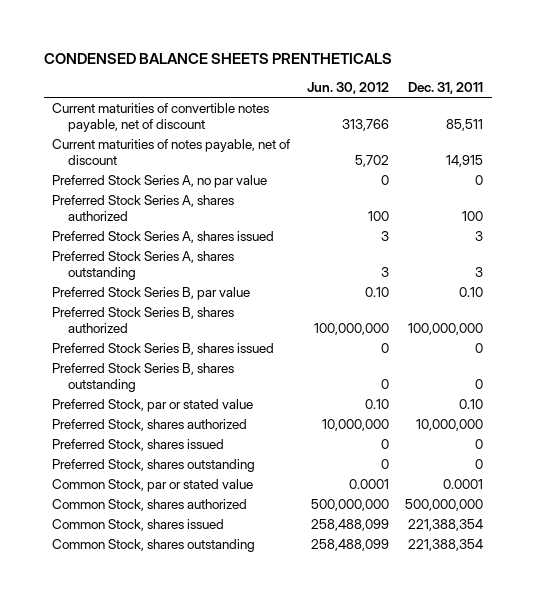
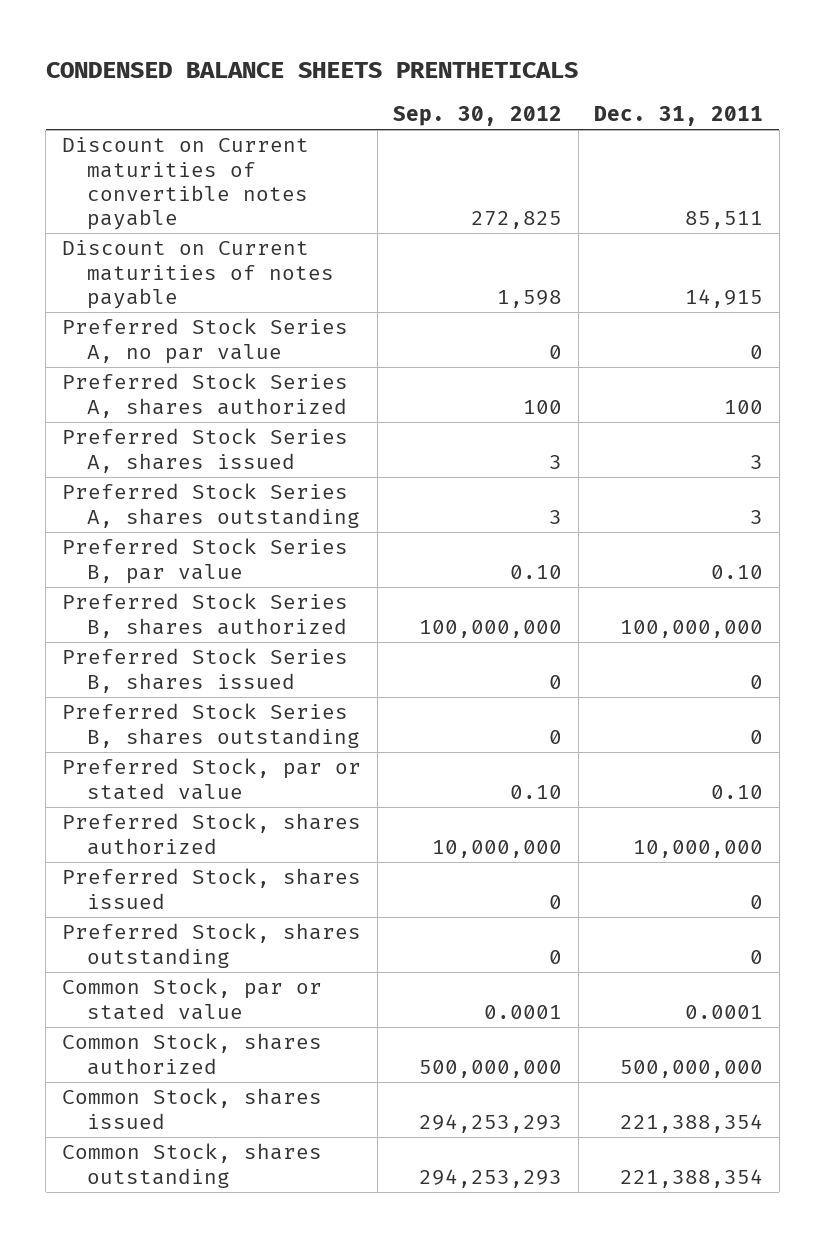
[306,82,389,95] Jun. 30, 2012 -> none
none -> [393,105,563,126] Sep. 30, 2012
[51,102,269,133] Current maturities of convertible notes payable, net of discount -> [62,137,310,230] Discount on Current maturities of convertible notes payable
[51,138,290,166] Current maturities of notes payable, net of discount -> [62,240,334,309] Discount on Current maturities of notes payable

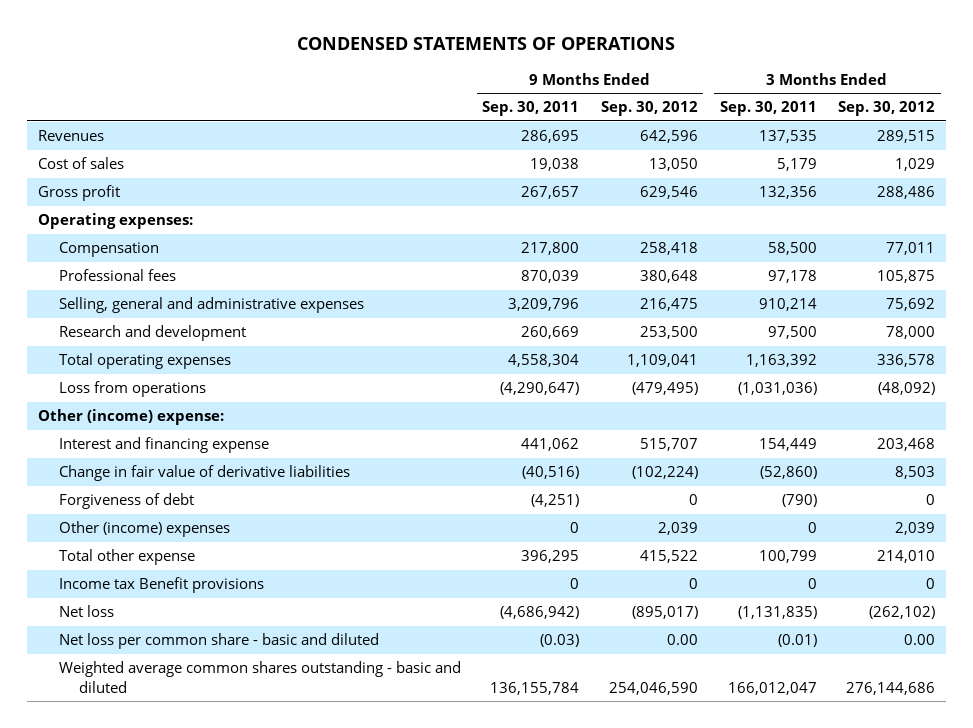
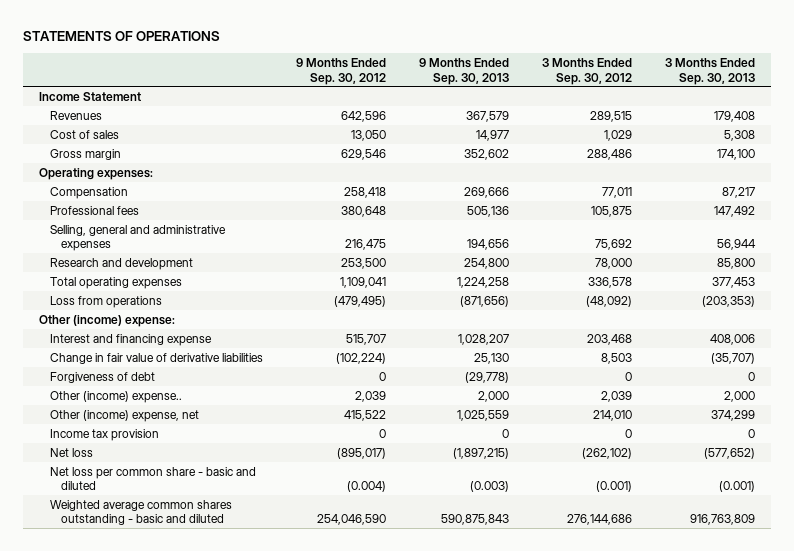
[297,37,676,51] CONDENSED STATEMENTS OF OPERATIONS -> [22,31,220,42] STATEMENTS OF OPERATIONS
[482,101,580,117] Sep. 30, 2011 -> none
[719,101,817,117] Sep. 30, 2011 -> none
none -> [418,57,509,85] 9 Months Ended Sep. 30, 2013
none -> [664,57,755,85] 3 Months Ended Sep. 30, 2013
none -> [39,91,142,101] Income Statement
[37,185,120,202] Gross profit -> [50,148,122,160] Gross margin
[58,521,230,538] Other (income) expenses -> [50,390,183,403] Other (income) expense..
[58,549,195,566] Total other expense -> [50,409,200,422] Other (income) expense, net
[58,577,264,594] Income tax Benefit provisions -> [50,428,160,441] Income tax provision
[666,634,698,646] 0.00 -> [347,481,387,493] (0.004)
[904,634,936,646] 0.00 -> [595,481,632,493] (0.001)

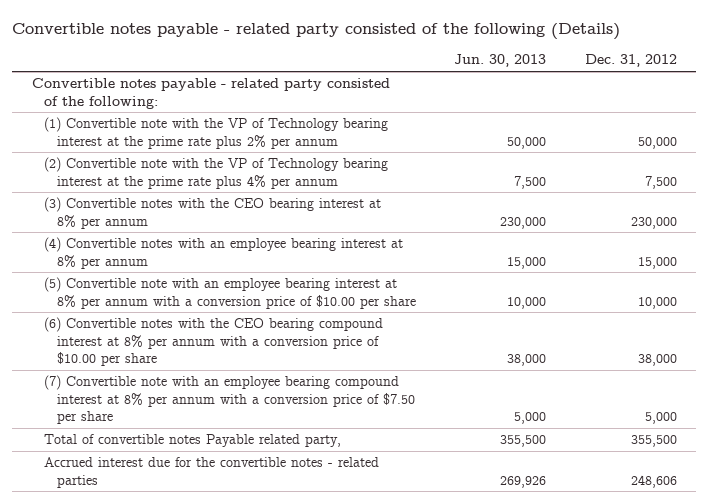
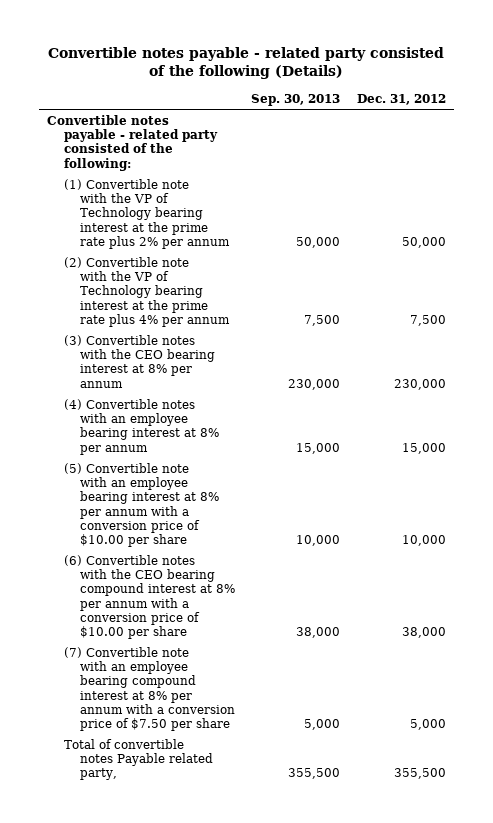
[454,54,547,68] Jun. 30, 2013 -> none
none -> [251,93,341,106] Sep. 30, 2013
[44,457,380,488] Accrued interest due for the convertible notes - related parties -> none

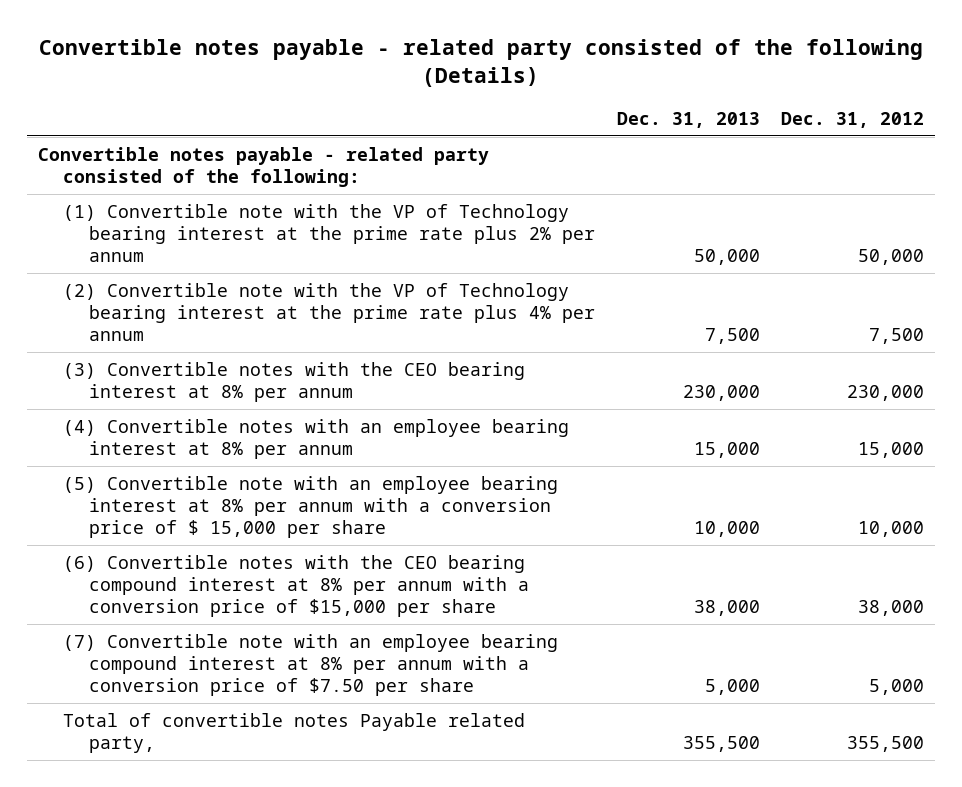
[251,93,341,106] Sep. 30, 2013 -> none
none -> [616,112,760,129] Dec. 31, 2013
[63,463,220,547] (5) Convertible note with an employee bearing interest at 8% per annum with a conversion price of $10.00 per share -> [63,475,559,539] (5) Convertible note with an employee bearing interest at 8% per annum with a conversion price of $ 15,000 per share
[63,555,236,639] (6) Convertible notes with the CEO bearing compound interest at 8% per annum with a conversion price of $10.00 per share -> [63,554,529,618] (6) Convertible notes with the CEO bearing compound interest at 8% per annum with a conversion price of $15,000 per share

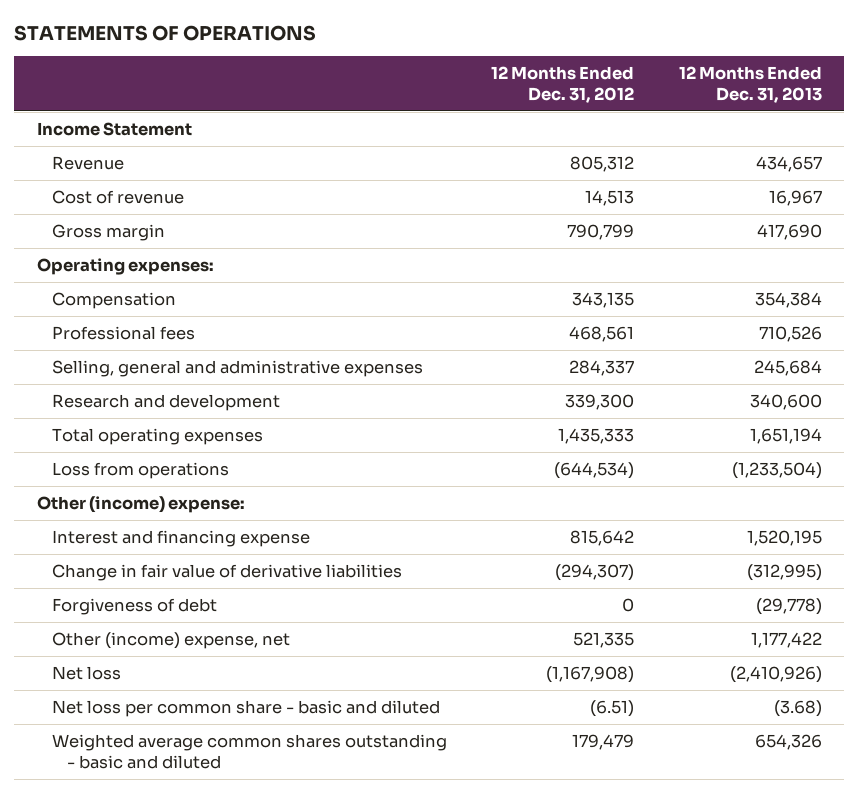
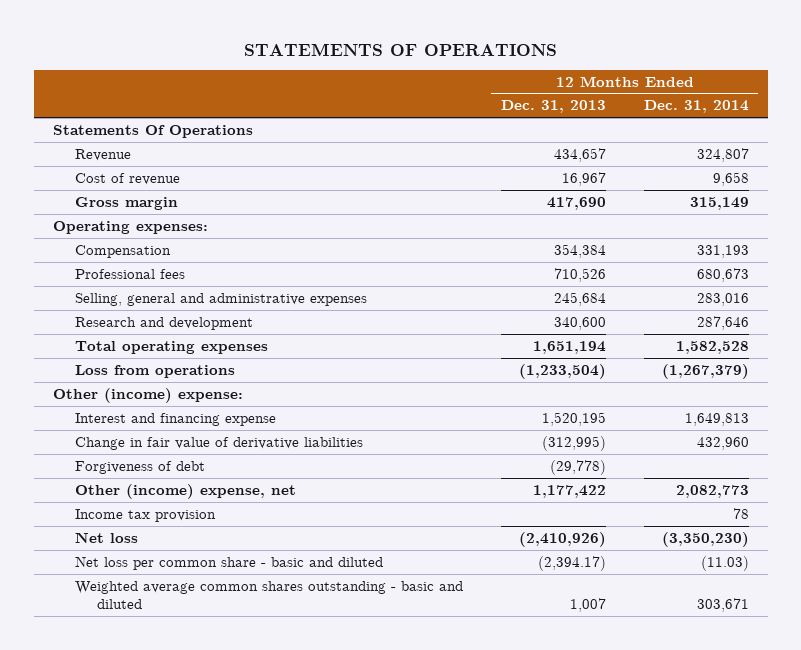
[491,65,635,103] 12 Months Ended Dec. 31, 2012 -> none
none -> [643,100,749,114] Dec. 31, 2014
[36,121,192,136] Income Statement -> none
none -> [52,124,253,138] Statements Of Operations
none -> [74,508,216,522] Income tax provision
[773,699,822,717] (3.68) -> [537,555,606,571] (2,394.17)
[754,733,822,750] 654,326 -> [569,597,606,612] 1,007

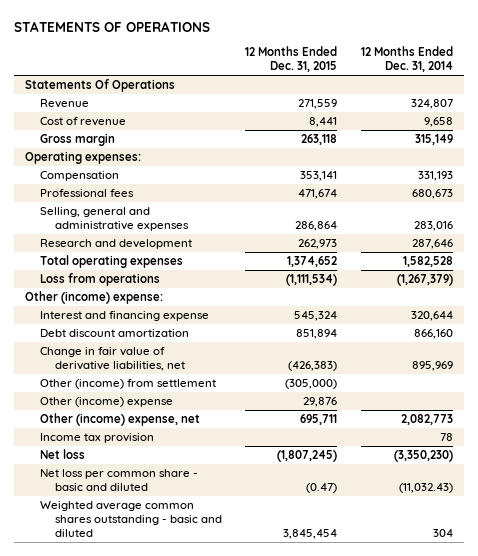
[500,100,606,114] Dec. 31, 2013 -> none
none -> [245,46,338,73] 12 Months Ended Dec. 31, 2015
[74,460,205,474] Forgiveness of debt -> none
[684,412,749,426] 1,649,813 -> [410,311,453,322] 320,644
none -> [40,329,190,338] Debt discount amortization
[74,436,363,450] Change in fair value of derivative liabilities -> [40,347,186,371] Change in fair value of derivative liabilities, net
[696,436,749,450] 432,960 -> [411,360,453,371] 895,969
none -> [40,379,217,390] Other (income) from settlement
none -> [40,397,174,408] Other (income) expense
[700,555,749,571] (11.03) -> [398,482,453,493] (11,032.43)
[696,597,749,612] 303,671 -> [432,528,453,537] 304

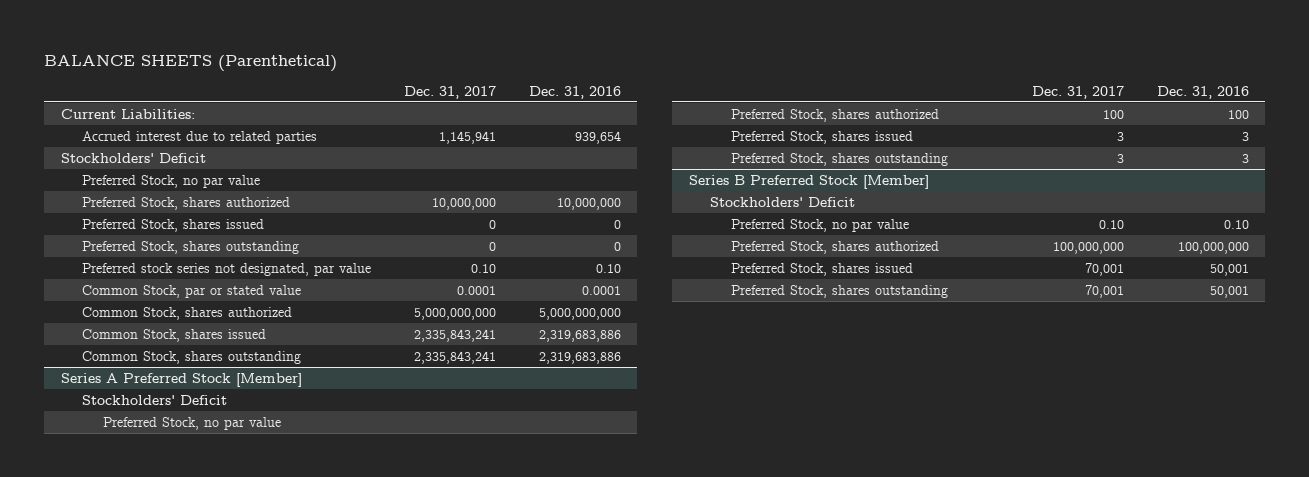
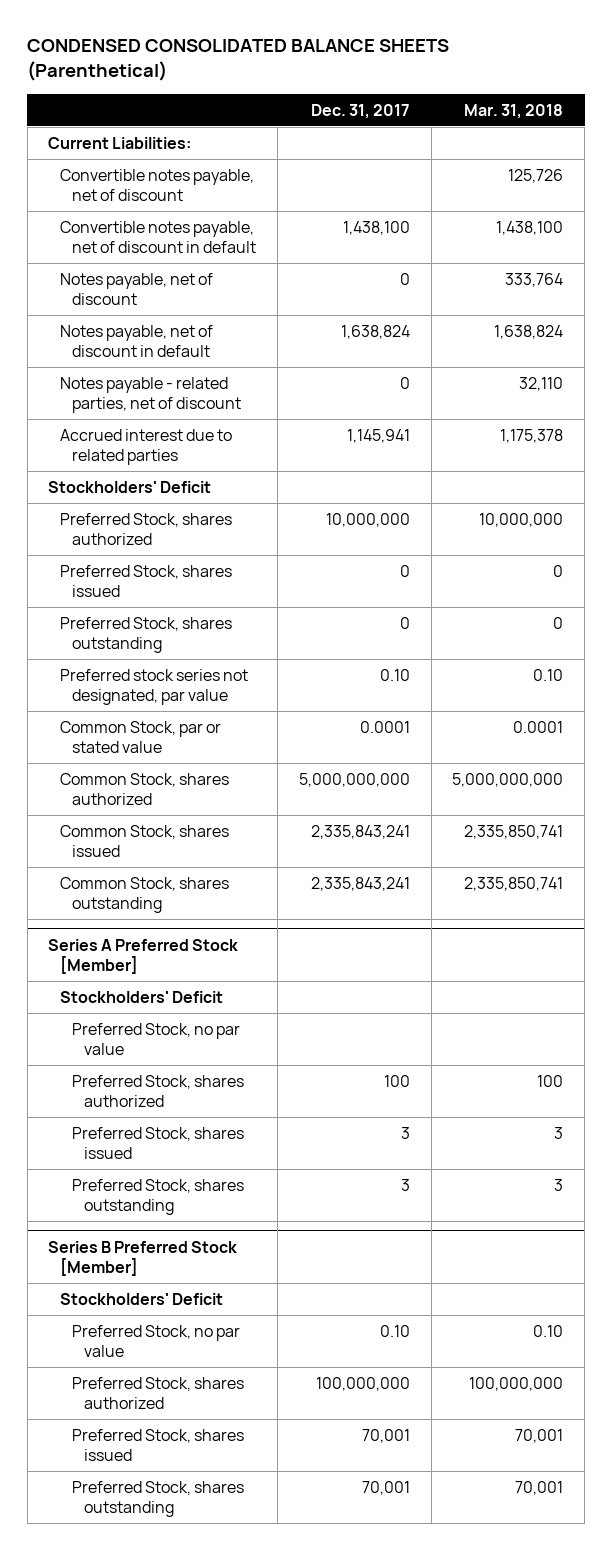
[44,55,338,73] BALANCE SHEETS (Parenthetical) -> [27,39,450,82] CONDENSED CONSOLIDATED BALANCE SHEETS (Parenthetical)
[528,85,621,99] Dec. 31, 2016 -> none
none -> [464,103,564,119] Mar. 31, 2018
none -> [60,169,255,202] Convertible notes payable, net of discount
none -> [60,221,257,254] Convertible notes payable, net of discount in default
none -> [60,273,214,306] Notes payable, net of discount
none -> [60,325,214,358] Notes payable, net of discount in default
none -> [60,377,242,414] Notes payable - related parties, net of discount
[81,174,260,188] Preferred Stock, no par value -> none

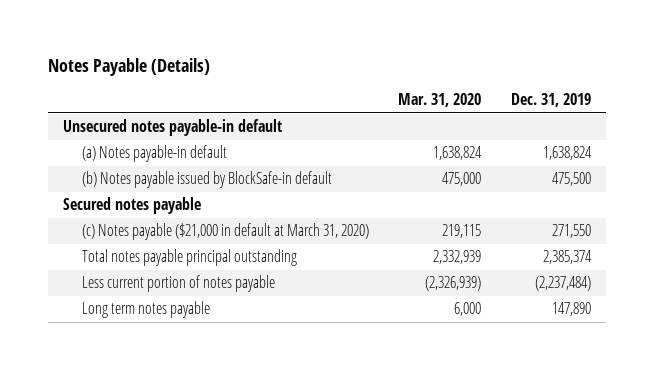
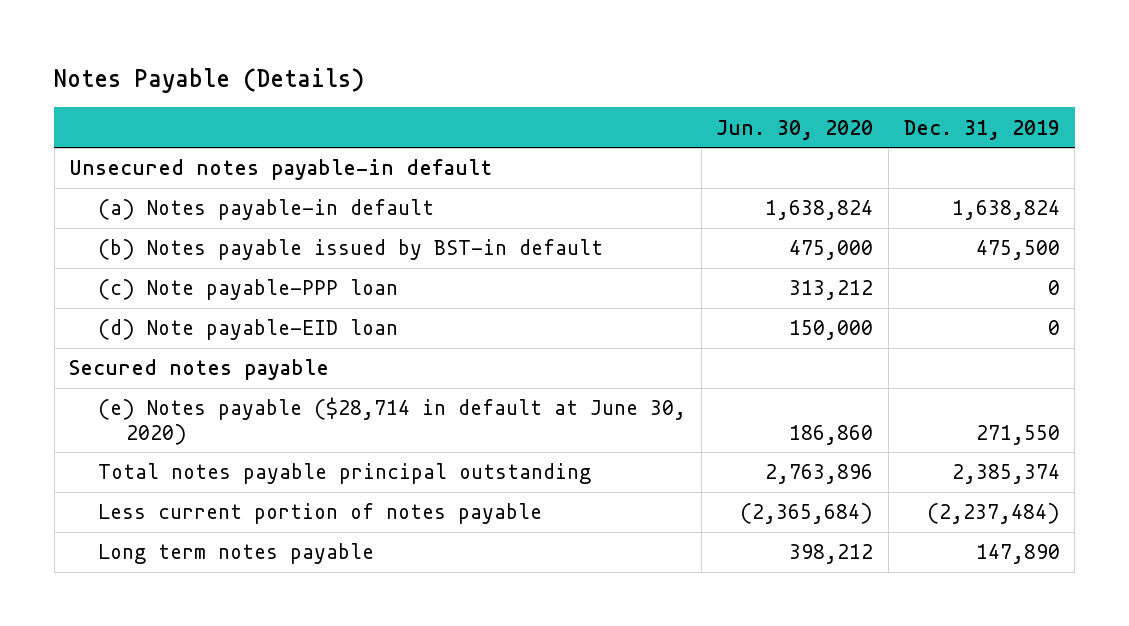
[398,93,482,108] Mar. 31, 2020 -> none
none -> [716,119,874,140] Jun. 30, 2020
[81,171,332,189] (b) Notes payable issued by BlockSafe-in default -> [97,239,603,261] (b) Notes payable issued by BST-in default
none -> [97,279,398,301] (c) Note payable-PPP loan
none -> [97,319,398,341] (d) Note payable-EID loan
[81,223,369,241] (c) Notes payable ($21,000 in default at March 31, 2020) -> [97,397,686,445] (e) Notes payable ($28,714 in default at June 30, 2020)

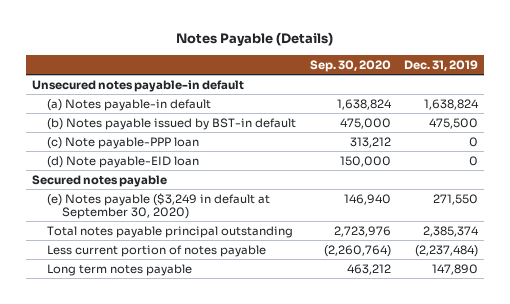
[716,119,874,140] Jun. 30, 2020 -> none
none -> [309,59,391,72] Sep. 30, 2020
[97,397,686,445] (e) Notes payable ($28,714 in default at June 30, 2020) -> [47,192,271,220] (e) Notes payable ($3,249 in default at September 30, 2020)

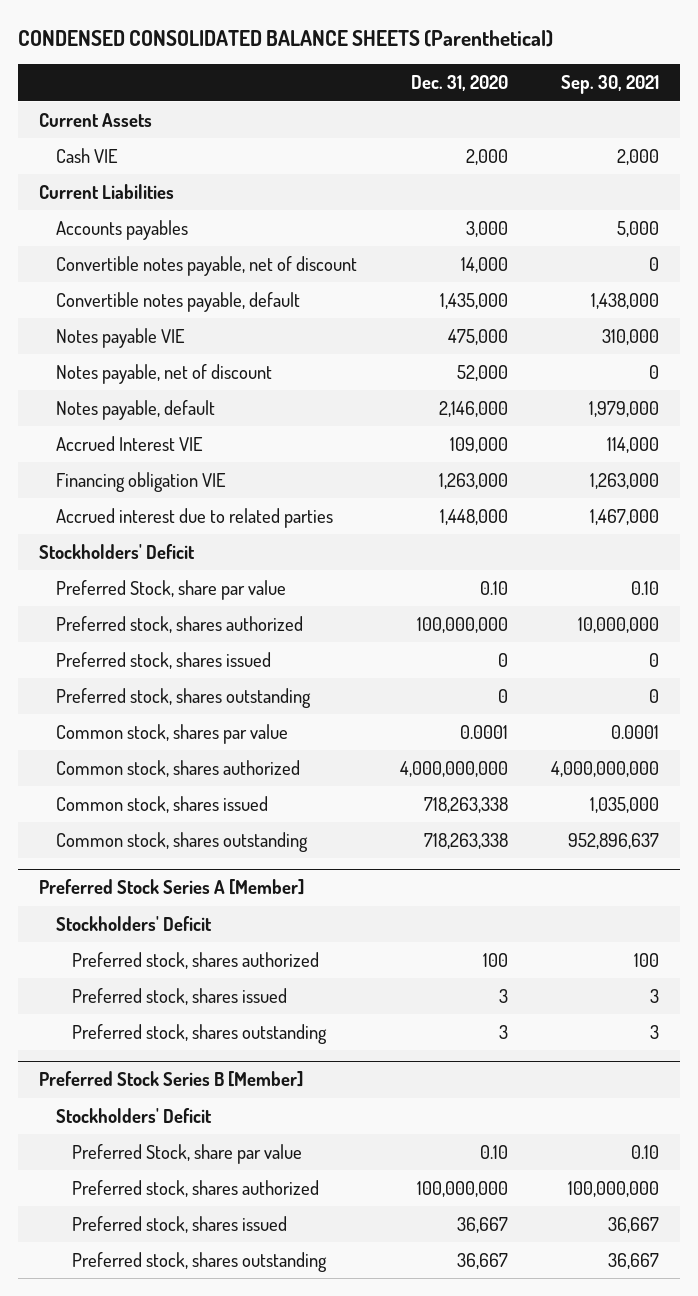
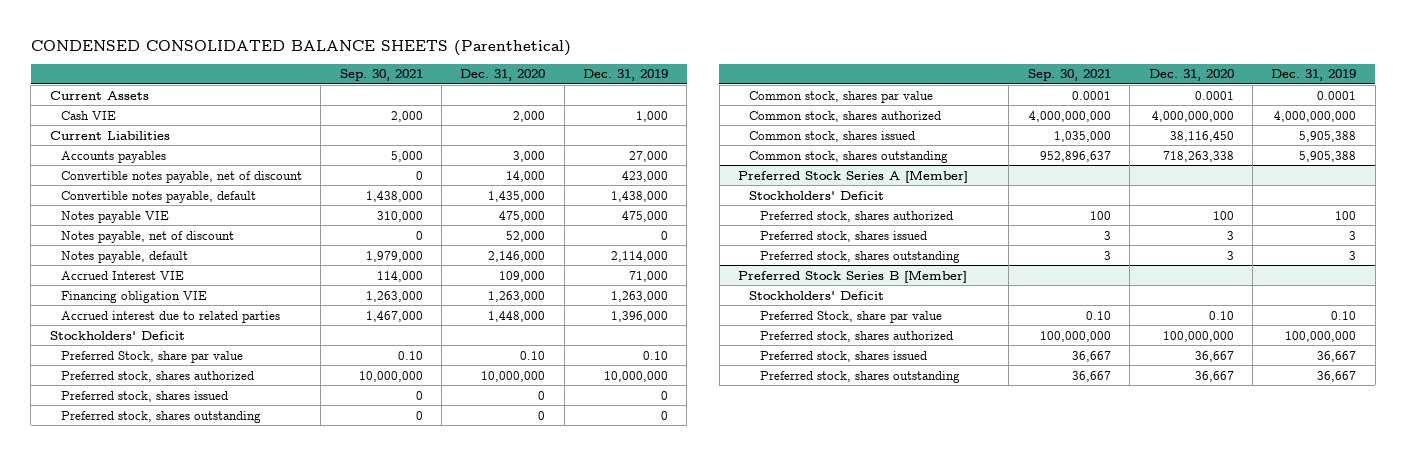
none -> [583,69,669,82] Dec. 31, 2019
[416,616,508,633] 100,000,000 -> [481,370,546,382] 10,000,000
[423,796,508,813] 718,263,338 -> [1169,130,1234,142] 38,116,450

